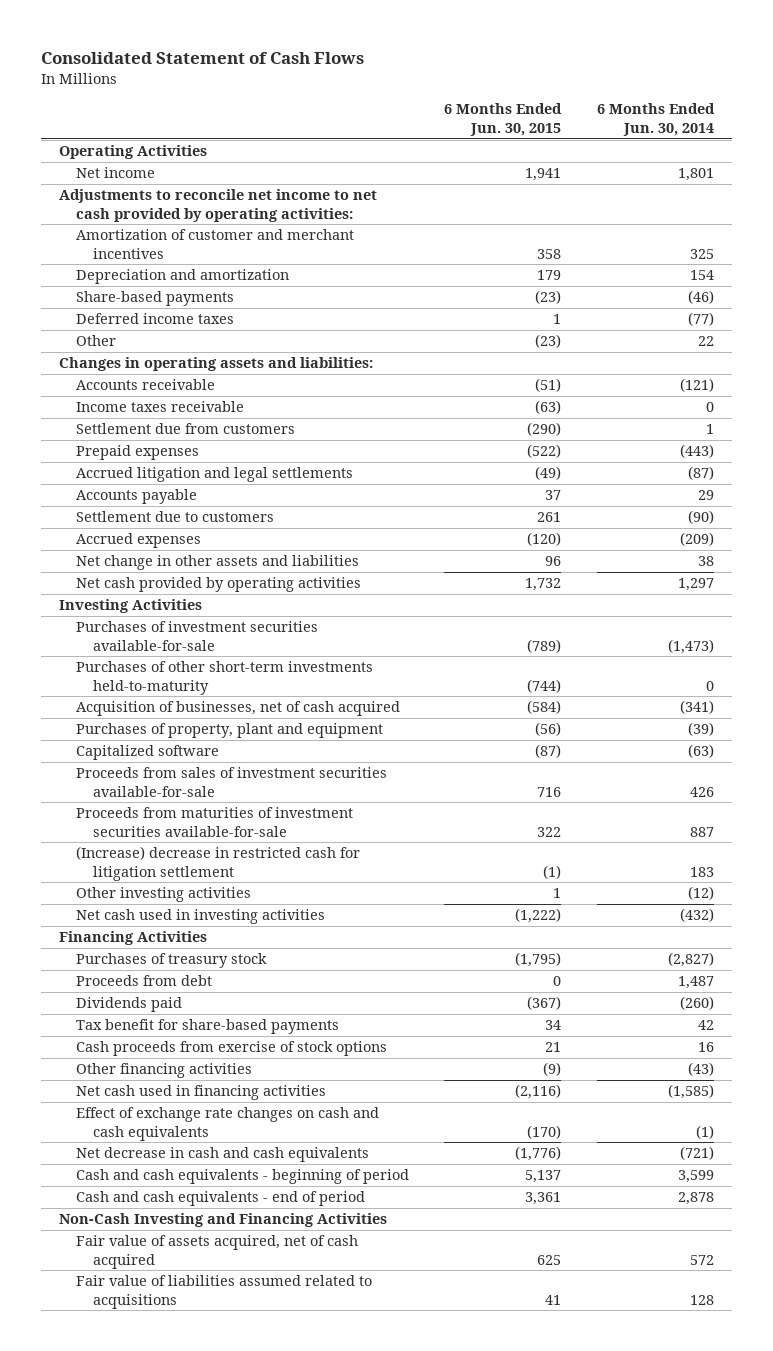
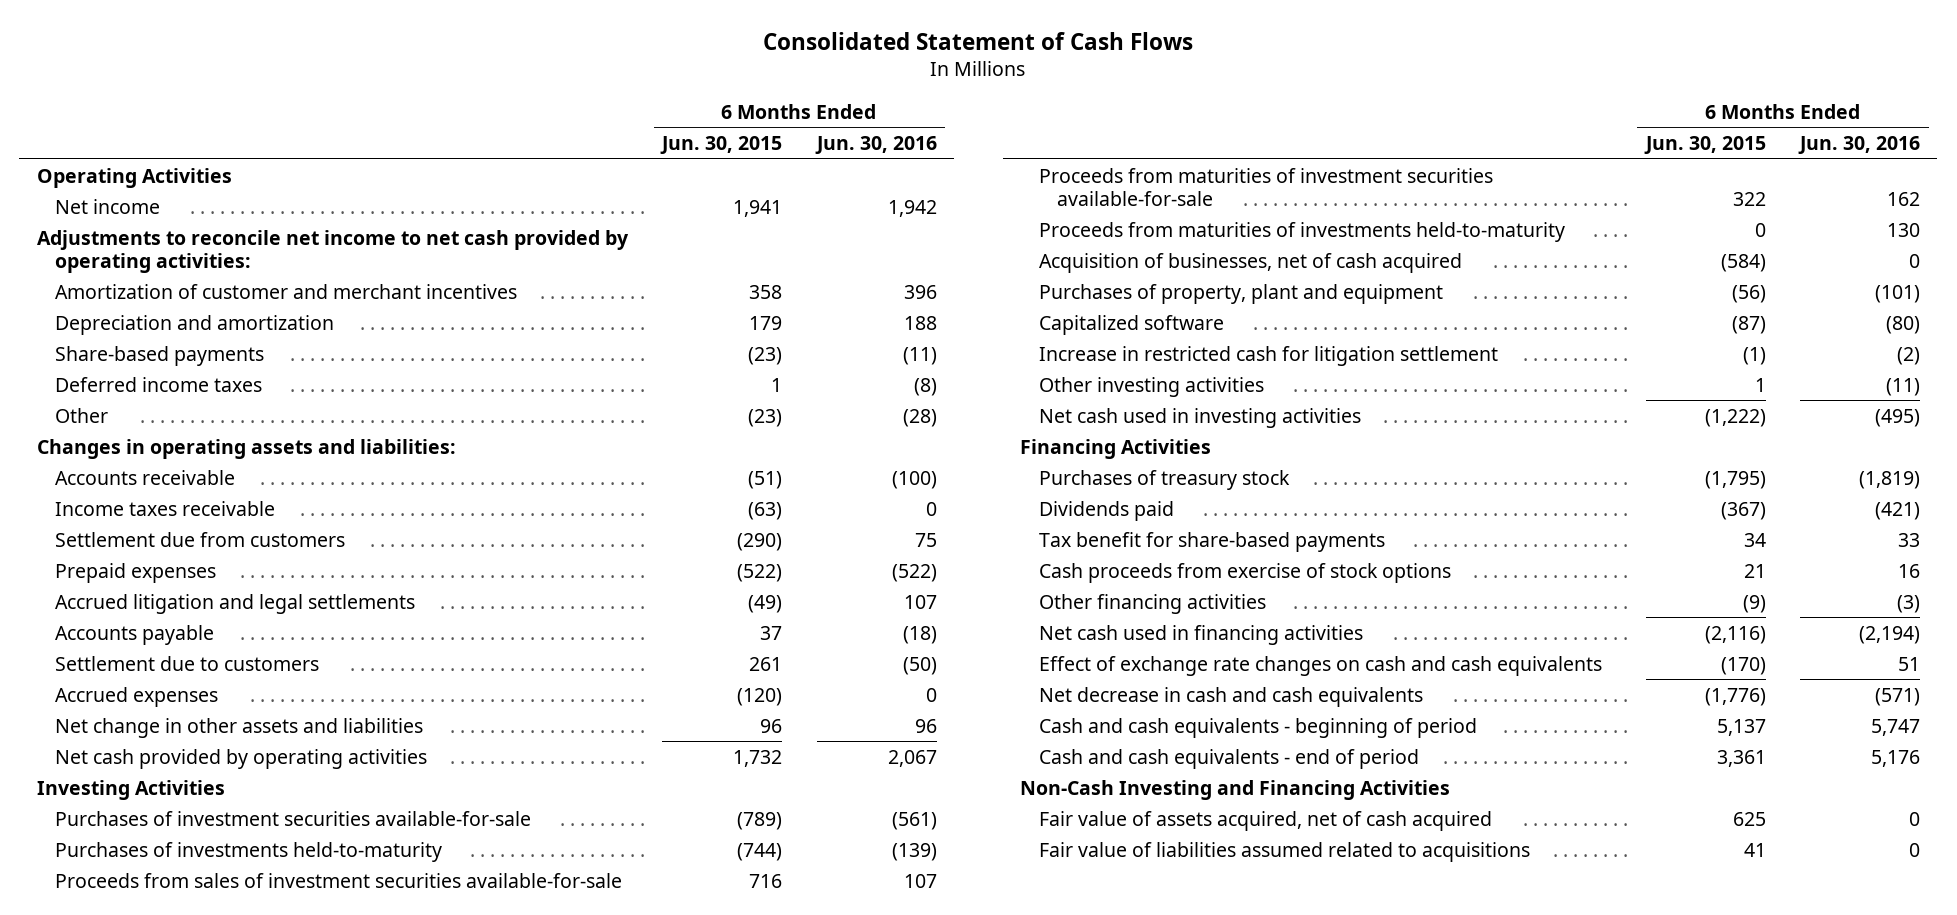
[596,103,715,136] 6 Months Ended Jun. 30, 2014 -> none
none -> [814,136,937,155] Jun. 30, 2016
[75,661,373,695] Purchases of other short-term investments held-to-maturity -> [55,841,443,862] Purchases of investments held-to-maturity
[75,767,387,797] Proceeds from sales of investment securities available-for-sale -> [55,872,623,888] Proceeds from sales of investment securities available-for-sale
[75,807,353,837] Proceeds from maturities of investment securities available-for-sale -> [1038,167,1493,206] Proceeds from maturities of investment securities available-for-sale
none -> [1038,221,1565,242] Proceeds from maturities of investments held-to-maturity
[75,846,360,881] (Increase) decrease in restricted cash for litigation settlement -> [1038,345,1498,366] Increase in restricted cash for litigation settlement
[75,975,212,987] Proceeds from debt -> none

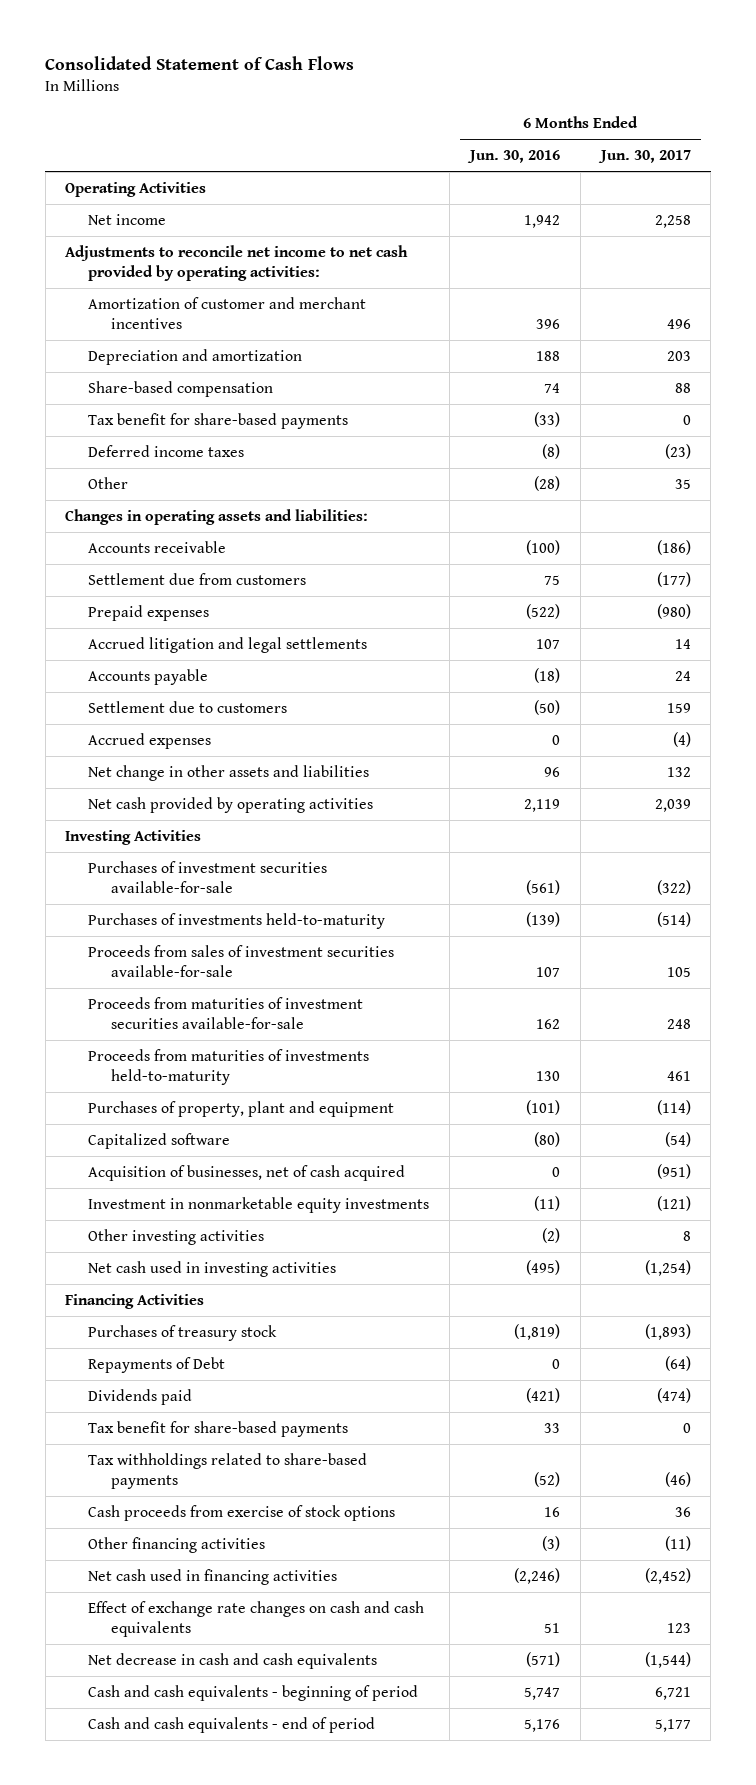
[660,136,783,155] Jun. 30, 2015 -> none
none -> [597,150,691,164] Jun. 30, 2017
[55,345,265,366] Share-based payments -> [88,381,274,398] Share-based compensation
[902,346,937,365] (11) -> [544,383,561,394] 74
none -> [88,413,349,430] Tax benefit for share-based payments
[55,500,276,516] Income taxes receivable -> none
[887,749,937,767] 2,067 -> [524,799,561,813] 2,119
[1038,345,1498,366] Increase in restricted cash for litigation settlement -> none
[1038,252,1462,273] Acquisition of businesses, net of cash acquired -> [88,1165,406,1182] Acquisition of businesses, net of cash acquired
none -> [88,1197,430,1214] Investment in nonmarketable equity investments
[1885,377,1920,396] (11) -> [542,1228,561,1244] (2)
none -> [88,1357,226,1374] Repayments of Debt
none -> [88,1453,368,1489] Tax withholdings related to share-based payments
[1858,625,1920,644] (2,194) -> [514,1568,561,1585] (2,246)
[1020,779,1451,800] Non-Cash Investing and Financing Activities -> none
[1038,810,1492,831] Fair value of assets acquired, net of cash acquired -> none
[1038,841,1530,862] Fair value of liabilities assumed related to acquisitions -> none

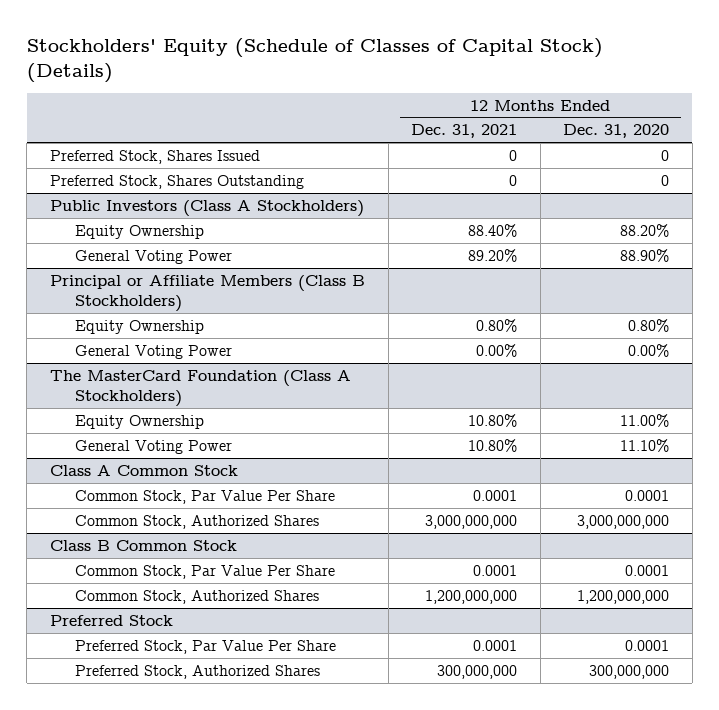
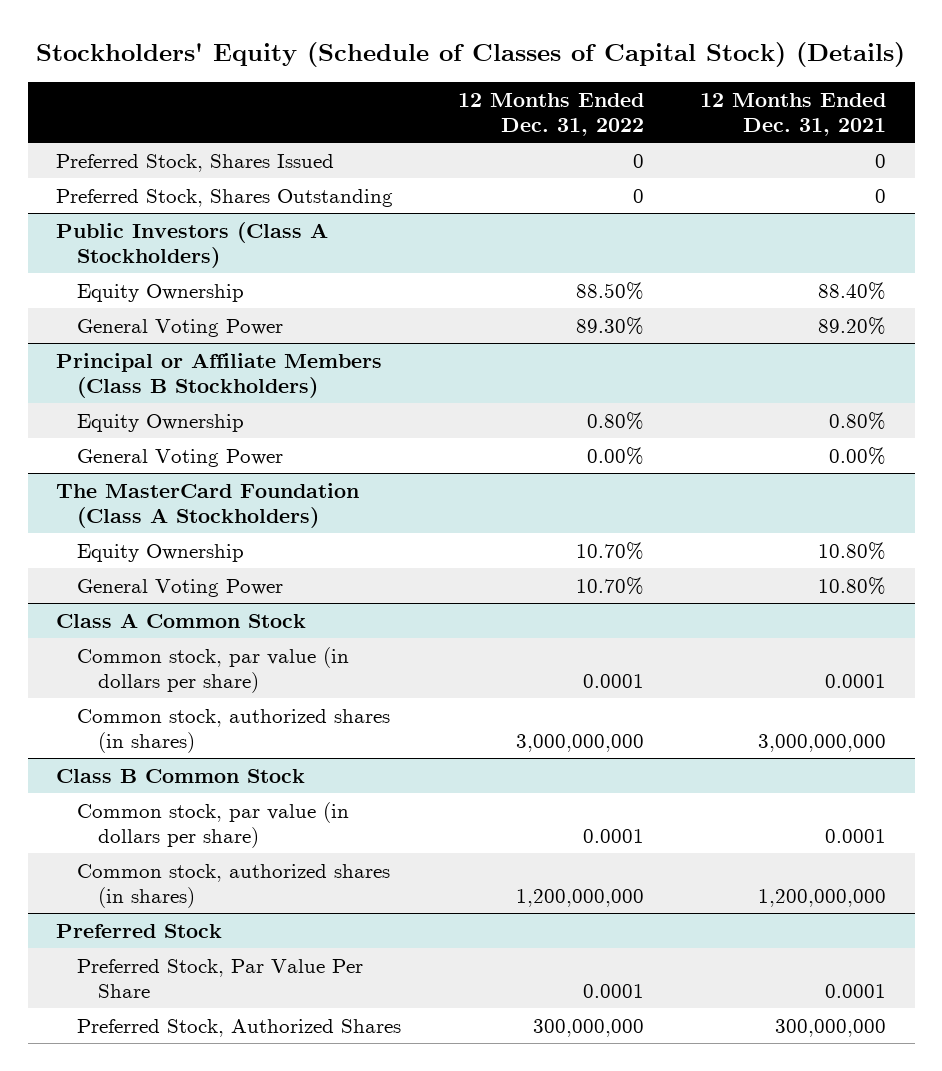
[563,124,670,139] Dec. 31, 2020 -> none
none -> [457,92,644,136] 12 Months Ended Dec. 31, 2022
[74,489,335,504] Common Stock, Par Value Per Share -> [77,647,350,693] Common stock, par value (in dollars per share)
[74,514,319,529] Common Stock, Authorized Shares -> [77,709,391,753] Common stock, authorized shares (in shares)
[74,564,335,579] Common Stock, Par Value Per Share -> [77,802,350,848] Common stock, par value (in dollars per share)
[74,589,319,604] Common Stock, Authorized Shares -> [77,864,391,908] Common stock, authorized shares (in shares)

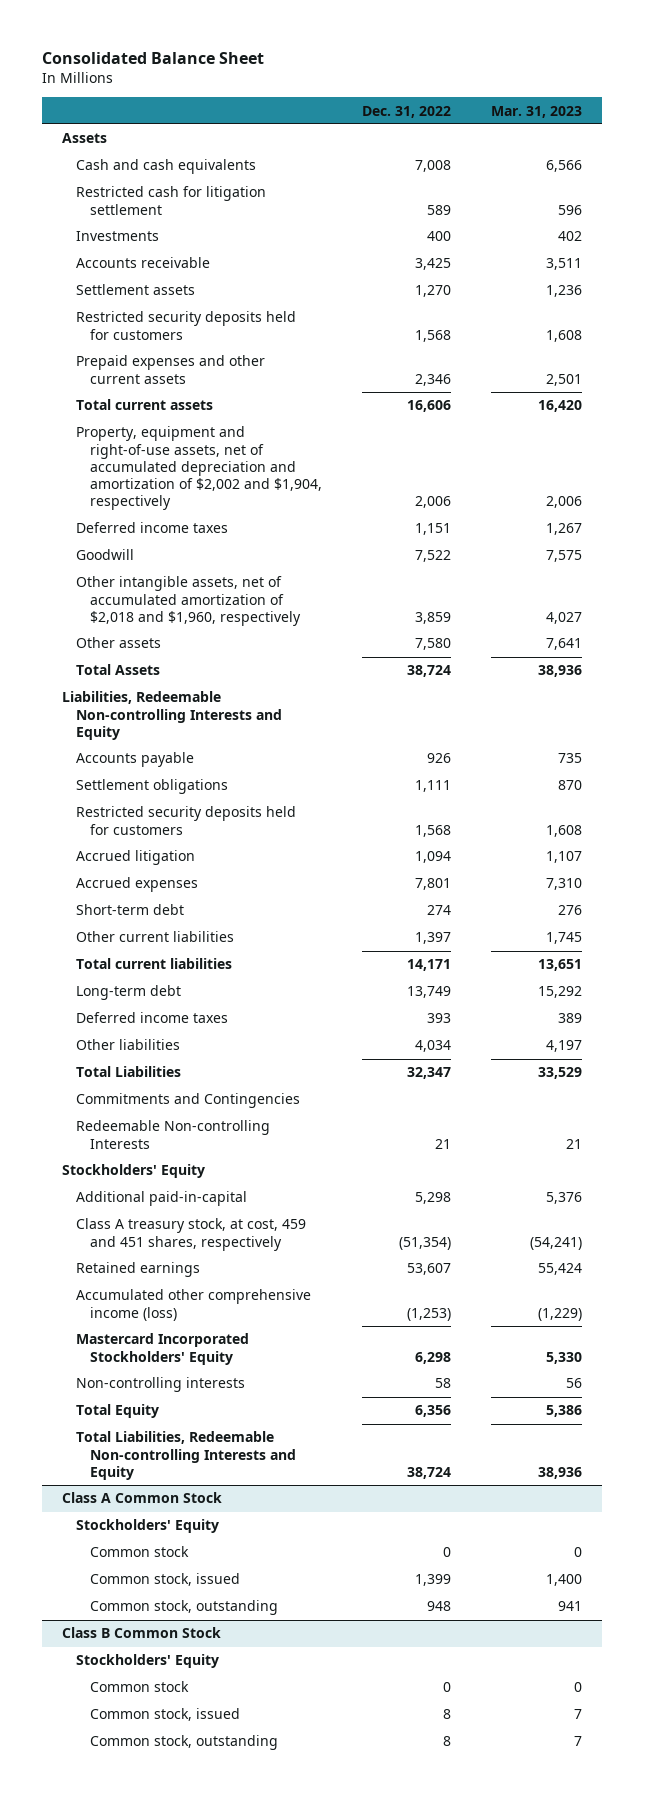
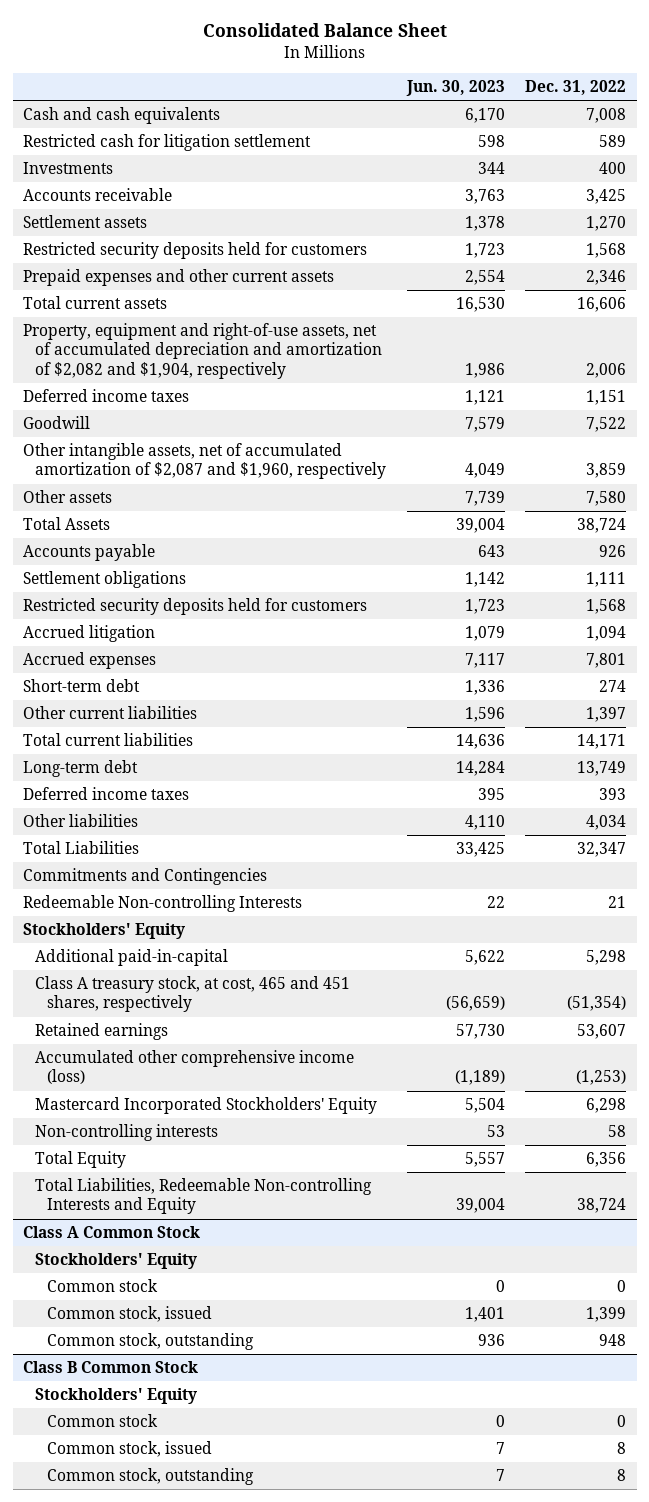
[491,105,583,118] Mar. 31, 2023 -> none
none -> [405,80,505,97] Jun. 30, 2023
[62,133,108,144] Assets -> none
[76,426,323,511] Property, equipment and right-of-use assets, net of accumulated depreciation and amortization of $2,002 and $1,904, respectively -> [23,323,383,379] Property, equipment and right-of-use assets, net of accumulated depreciation and amortization of $2,082 and $1,904, respectively
[76,576,302,626] Other intangible assets, net of accumulated amortization of $2,018 and $1,960, respectively -> [23,443,387,480] Other intangible assets, net of accumulated amortization of $2,087 and $1,960, respectively
[62,691,283,740] Liabilities, Redeemable Non-controlling Interests and Equity -> none
[76,1218,307,1251] Class A treasury stock, at cost, 459 and 451 shares, respectively -> [35,976,351,1013] Class A treasury stock, at cost, 465 and 451 shares, respectively

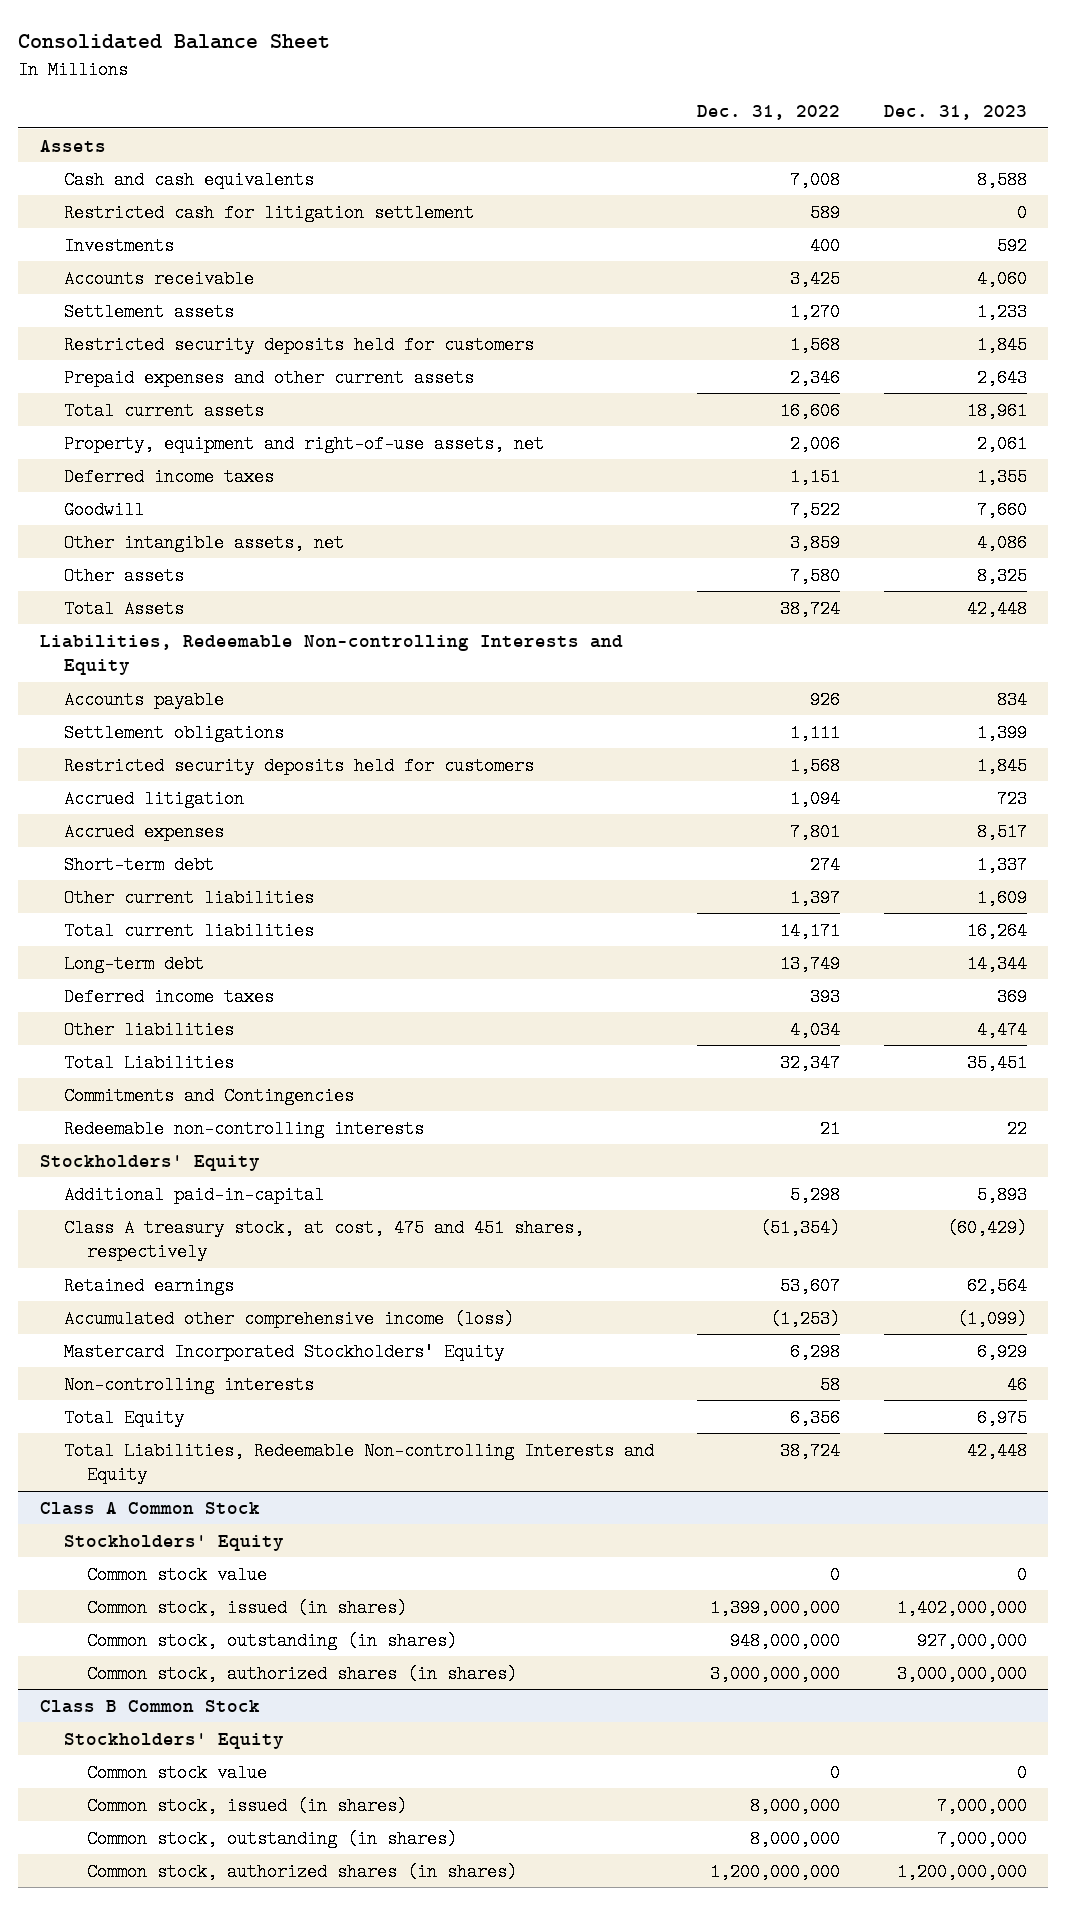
[405,80,505,97] Jun. 30, 2023 -> none
none -> [883,104,1027,120] Dec. 31, 2023
none -> [39,139,106,152] Assets
[23,323,383,379] Property, equipment and right-of-use assets, net of accumulated depreciation and amortization of $2,082 and $1,904, respectively -> [63,434,544,453] Property, equipment and right-of-use assets, net
[23,443,387,480] Other intangible assets, net of accumulated amortization of $2,087 and $1,960, respectively -> [63,533,344,552] Other intangible assets, net
none -> [39,634,623,676] Liabilities, Redeemable Non-controlling Interests and Equity
[23,895,303,913] Redeemable Non-controlling Interests -> [63,1119,424,1138] Redeemable non-controlling interests
[35,976,351,1013] Class A treasury stock, at cost, 465 and 451 shares, respectively -> [63,1218,584,1262] Class A treasury stock, at cost, 475 and 451 shares, respectively
[46,1279,158,1293] Common stock -> [87,1565,268,1584] Common stock value
[46,1306,212,1323] Common stock, issued -> [87,1598,408,1617] Common stock, issued (in shares)
[586,1307,627,1323] 1,399 -> [710,1598,841,1617] 1,399,000,000
[46,1333,254,1351] Common stock, outstanding -> [87,1631,458,1650] Common stock, outstanding (in shares)
[599,1334,627,1347] 948 -> [730,1631,841,1650] 948,000,000
none -> [87,1664,518,1683] Common stock, authorized shares (in shares)
[46,1414,158,1428] Common stock -> [87,1763,268,1782] Common stock value
[46,1441,212,1458] Common stock, issued -> [87,1796,408,1815] Common stock, issued (in shares)
[617,1442,627,1455] 8 -> [750,1796,841,1815] 8,000,000
[46,1468,254,1486] Common stock, outstanding -> [87,1829,458,1848] Common stock, outstanding (in shares)
[617,1469,627,1482] 8 -> [750,1829,841,1848] 8,000,000
none -> [87,1862,518,1881] Common stock, authorized shares (in shares)

